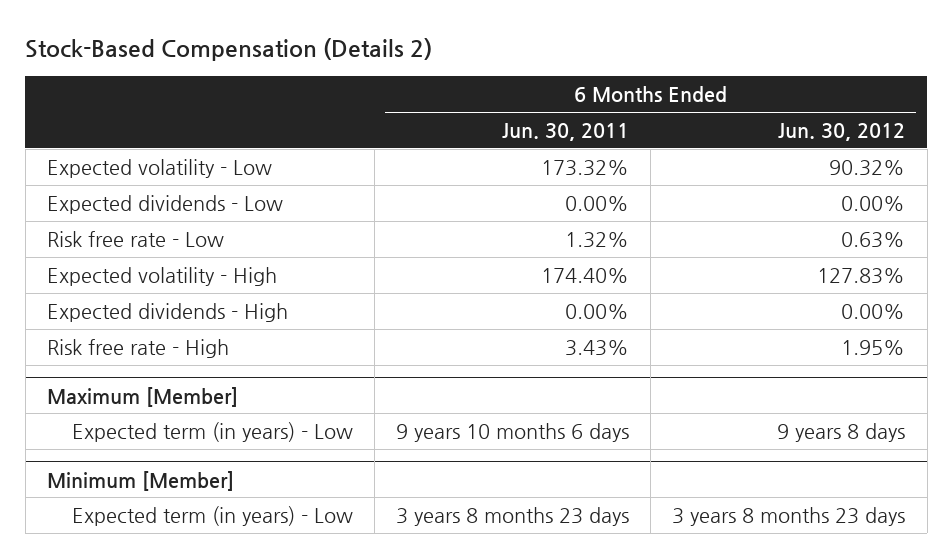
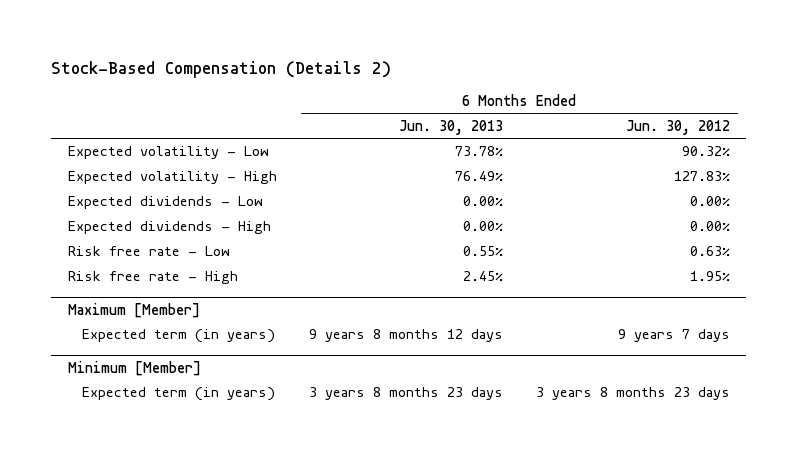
[502,122,630,141] Jun. 30, 2011 -> none
none -> [399,119,504,135] Jun. 30, 2013
[46,194,283,214] Expected dividends - Low -> [67,196,263,210] Expected dividends - Low
[46,230,224,247] Risk free rate - Low -> [67,246,230,257] Risk free rate - Low
[71,421,353,442] Expected term (in years) - Low -> [81,329,275,344] Expected term (in years)
[777,422,906,442] 9 years 8 days -> [617,329,730,343] 9 years 7 days
[71,505,353,526] Expected term (in years) - Low -> [81,387,275,402] Expected term (in years)

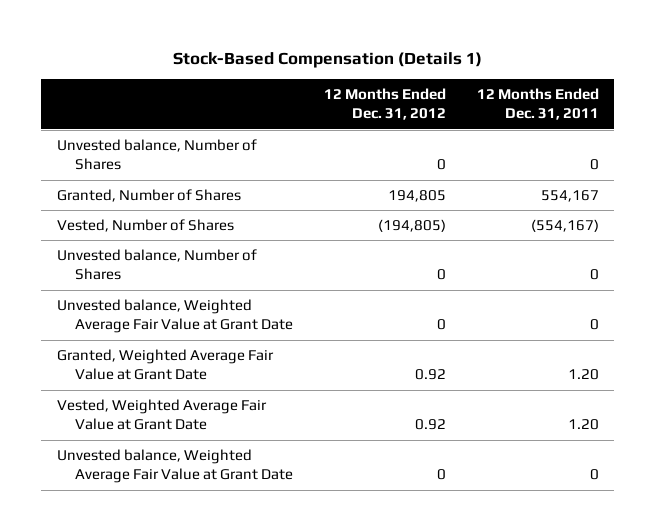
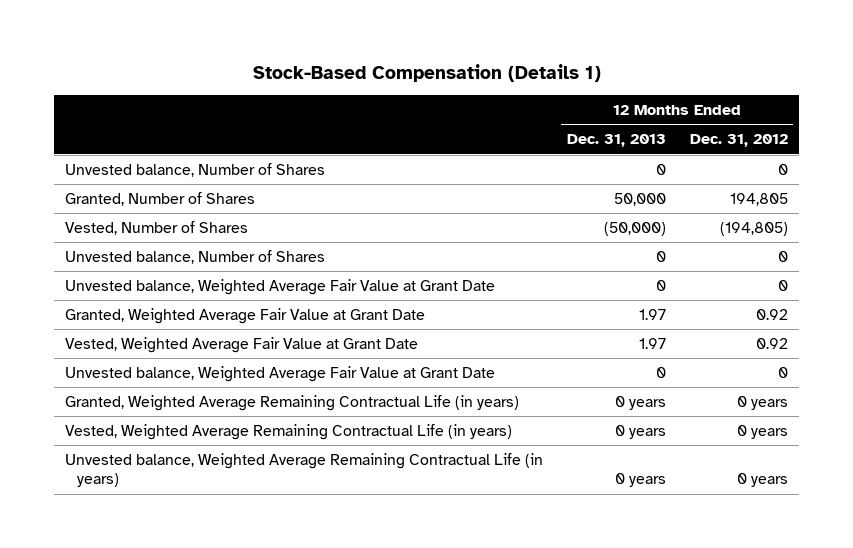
[476,88,599,121] 12 Months Ended Dec. 31, 2011 -> none
none -> [567,134,667,148] Dec. 31, 2013
none -> [65,395,520,412] Granted, Weighted Average Remaining Contractual Life (in years)
none -> [65,424,513,441] Vested, Weighted Average Remaining Contractual Life (in years)
none -> [65,453,544,488] Unvested balance, Weighted Average Remaining Contractual Life (in years)

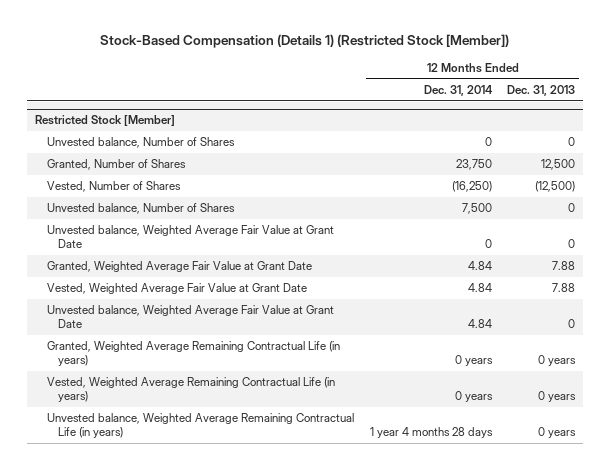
[252,63,601,82] Stock-Based Compensation (Details 1) -> [100,33,510,48] Stock-Based Compensation (Details 1) (Restricted Stock [Member])
[689,134,788,148] Dec. 31, 2012 -> none
none -> [423,84,493,96] Dec. 31, 2014
none -> [34,115,175,127] Restricted Stock [Member]
[614,193,667,207] 50,000 -> [541,159,576,171] 12,500
[604,222,667,237] (50,000) -> [535,181,576,193] (12,500)
[639,309,667,321] 1.97 -> [552,261,576,271] 7.88
[639,338,667,350] 1.97 -> [552,283,576,293] 7.88

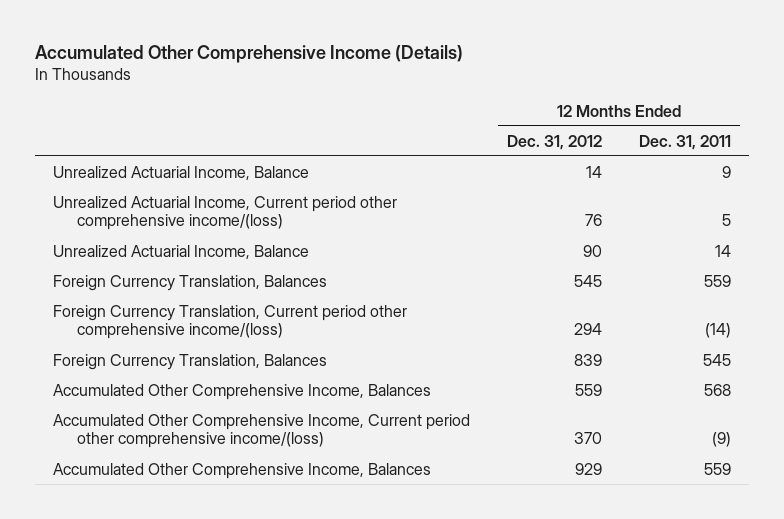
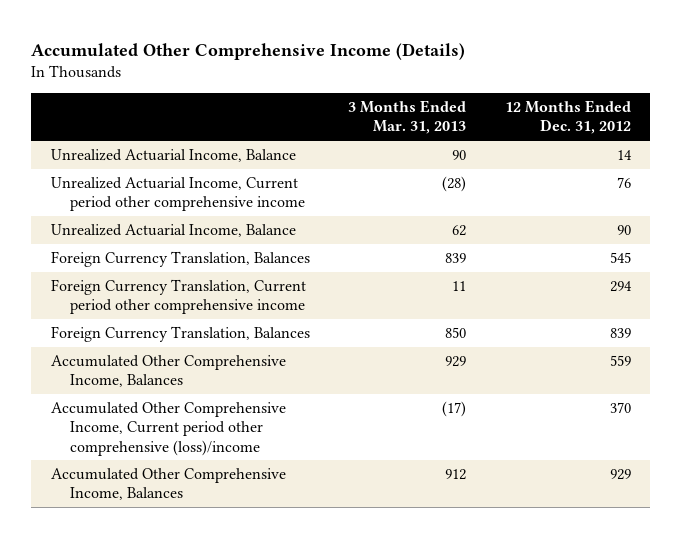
[638,134,731,150] Dec. 31, 2011 -> none
none -> [348,100,467,135] 3 Months Ended Mar. 31, 2013
[53,195,398,231] Unrealized Actuarial Income, Current period other comprehensive income/(loss) -> [50,177,305,212] Unrealized Actuarial Income, Current period other comprehensive income
[53,304,408,340] Foreign Currency Translation, Current period other comprehensive income/(loss) -> [50,279,306,315] Foreign Currency Translation, Current period other comprehensive income
[53,413,471,449] Accumulated Other Comprehensive Income, Current period other comprehensive income/(loss) -> [50,402,286,456] Accumulated Other Comprehensive Income, Current period other comprehensive (loss)/income

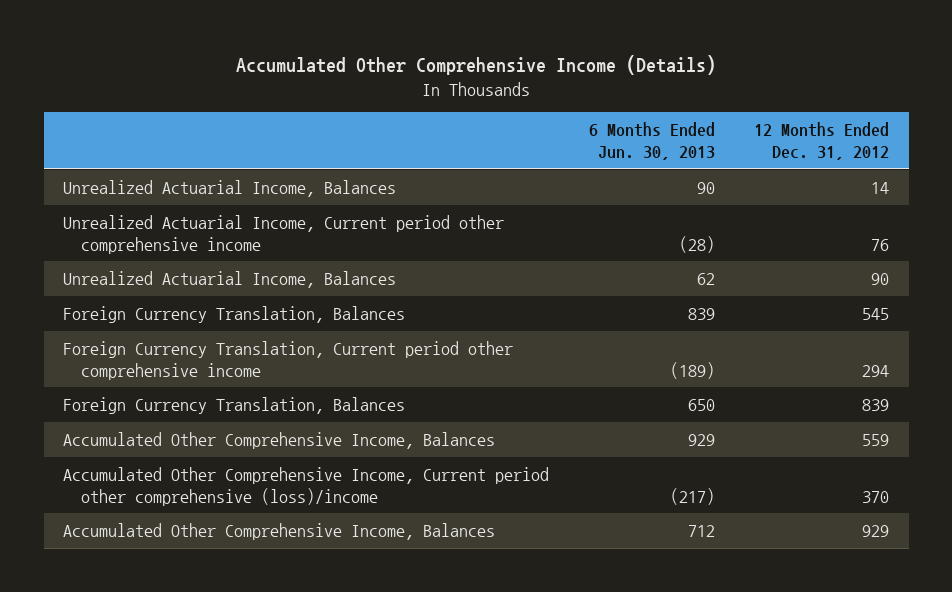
[348,100,467,135] 3 Months Ended Mar. 31, 2013 -> none
none -> [588,122,715,160] 6 Months Ended Jun. 30, 2013
[50,149,296,163] Unrealized Actuarial Income, Balance -> [63,180,397,198] Unrealized Actuarial Income, Balances
[50,224,296,238] Unrealized Actuarial Income, Balance -> [63,271,397,289] Unrealized Actuarial Income, Balances

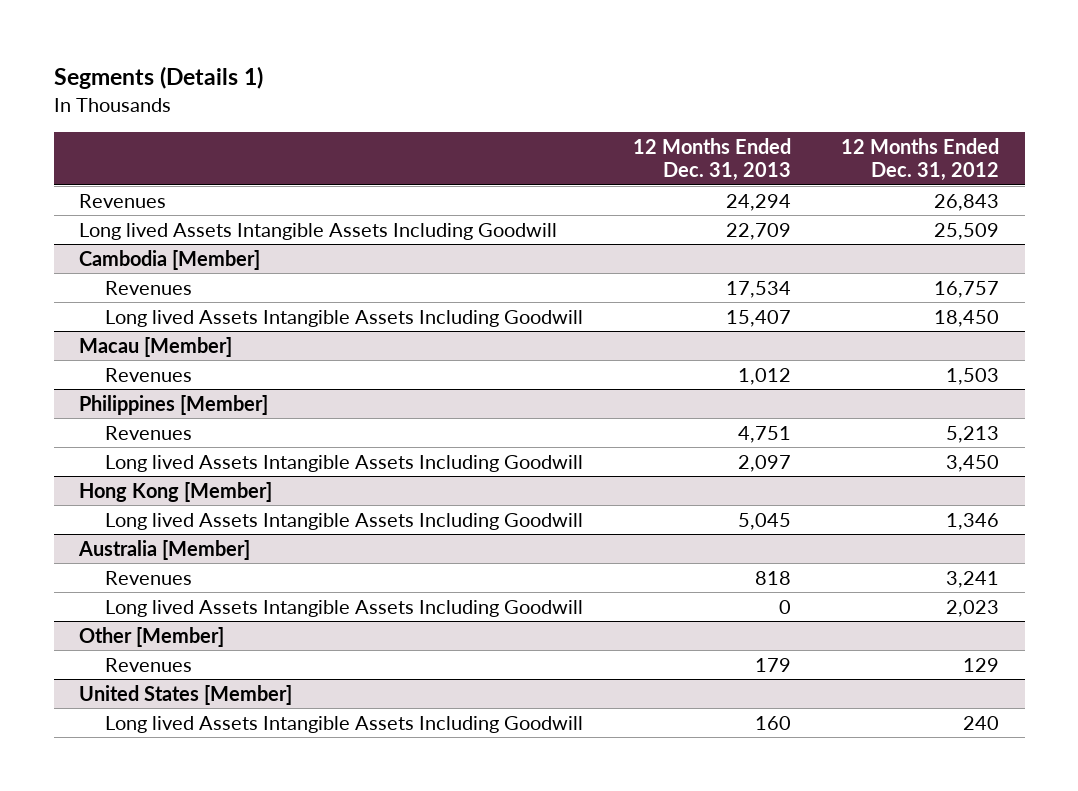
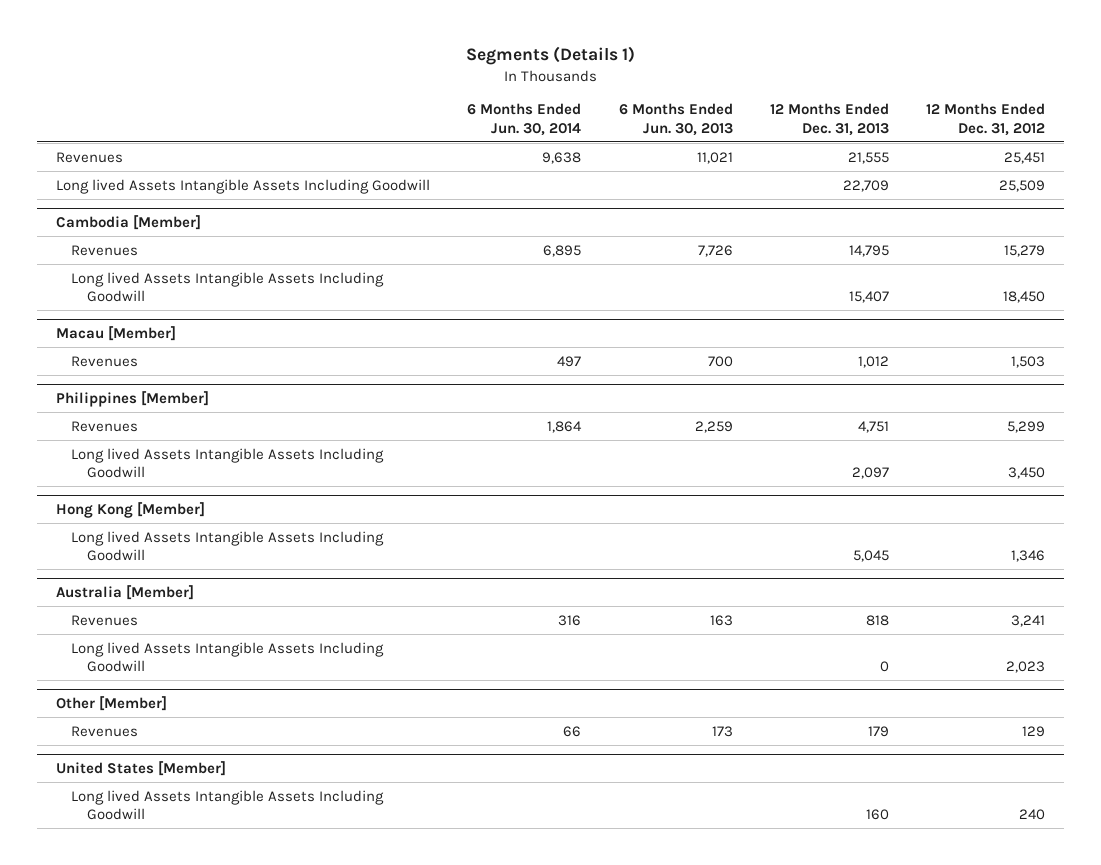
none -> [467,103,582,136] 6 Months Ended Jun. 30, 2014
none -> [618,103,733,136] 6 Months Ended Jun. 30, 2013
[725,193,791,211] 24,294 -> [847,151,889,164] 21,555
[934,193,1000,211] 26,843 -> [1004,151,1046,164] 25,451
[725,280,791,298] 17,534 -> [848,244,889,257] 14,795
[934,280,1000,298] 16,757 -> [1004,244,1046,257] 15,279
[946,425,1000,443] 5,213 -> [1007,420,1046,433] 5,299

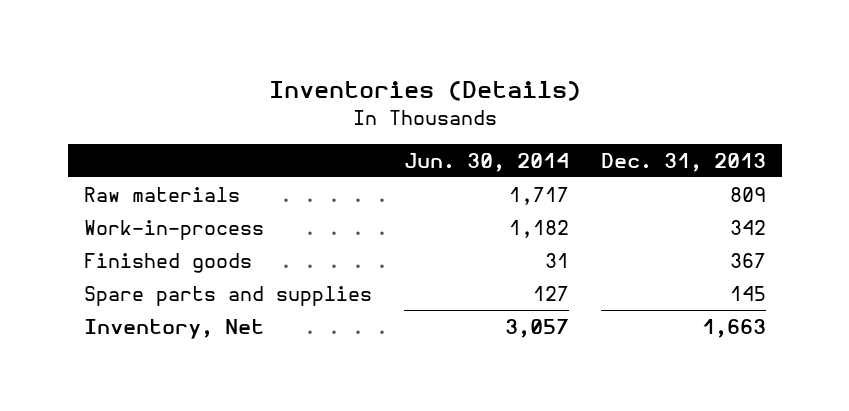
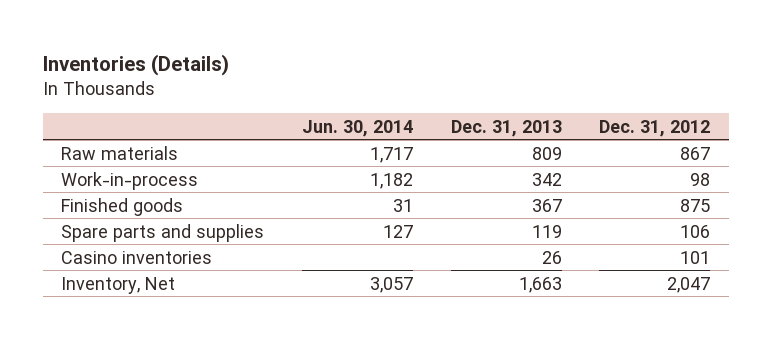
none -> [599,119,711,137] Dec. 31, 2012
[729,285,766,301] 145 -> [531,224,562,238] 119
none -> [61,250,213,264] Casino inventories

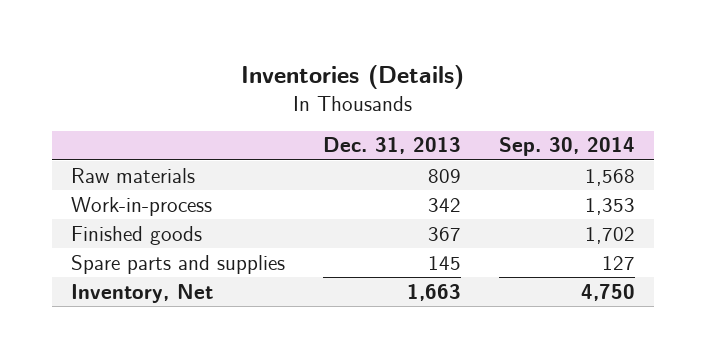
[301,119,413,137] Jun. 30, 2014 -> none
[599,119,711,137] Dec. 31, 2012 -> none
none -> [498,137,635,157] Sep. 30, 2014
[61,250,213,264] Casino inventories -> none
[531,224,562,238] 119 -> [427,255,461,270] 145

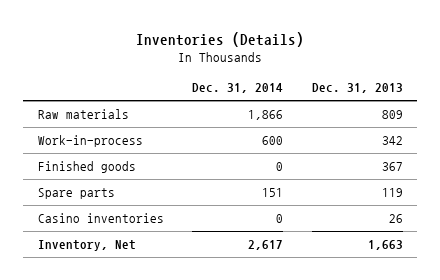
[498,137,635,157] Sep. 30, 2014 -> none
none -> [192,83,284,94] Dec. 31, 2014
[70,254,285,274] Spare parts and supplies -> [37,188,115,200] Spare parts
[427,255,461,270] 145 -> [381,188,403,198] 119
none -> [37,213,164,224] Casino inventories

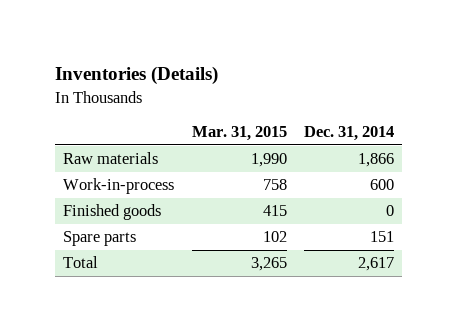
[311,83,403,94] Dec. 31, 2013 -> none
none -> [191,126,287,142] Mar. 31, 2015
[37,213,164,224] Casino inventories -> none
[37,240,136,252] Inventory, Net -> [63,256,99,269] Total

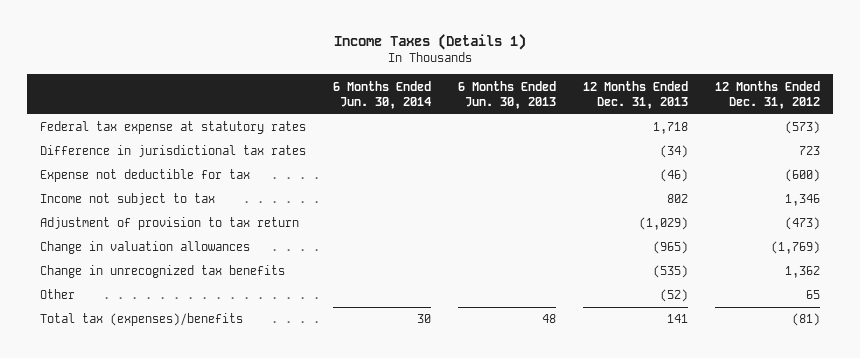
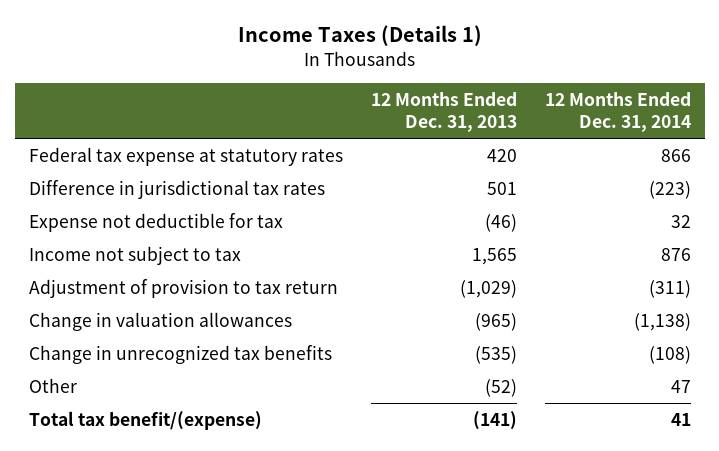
[333,80,432,110] 6 Months Ended Jun. 30, 2014 -> none
[458,80,557,110] 6 Months Ended Jun. 30, 2013 -> none
[714,80,820,110] 12 Months Ended Dec. 31, 2012 -> none
none -> [544,91,691,133] 12 Months Ended Dec. 31, 2014
[653,122,689,135] 1,718 -> [486,148,517,162] 420
[660,145,689,159] (34) -> [486,181,517,195] 501
[667,194,689,204] 802 -> [471,247,517,265] 1,565
[40,313,244,327] Total tax (expenses)/benefits -> [28,410,262,430] Total tax benefit/(expense)
[667,314,689,324] 141 -> [472,410,517,430] (141)

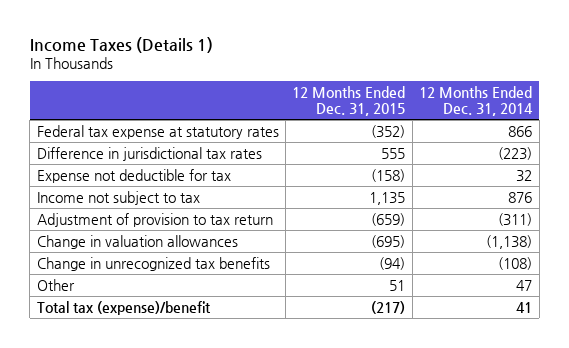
[370,91,517,133] 12 Months Ended Dec. 31, 2013 -> none
none -> [292,86,406,116] 12 Months Ended Dec. 31, 2015
[28,410,262,430] Total tax benefit/(expense) -> [36,300,211,315] Total tax (expense)/benefit

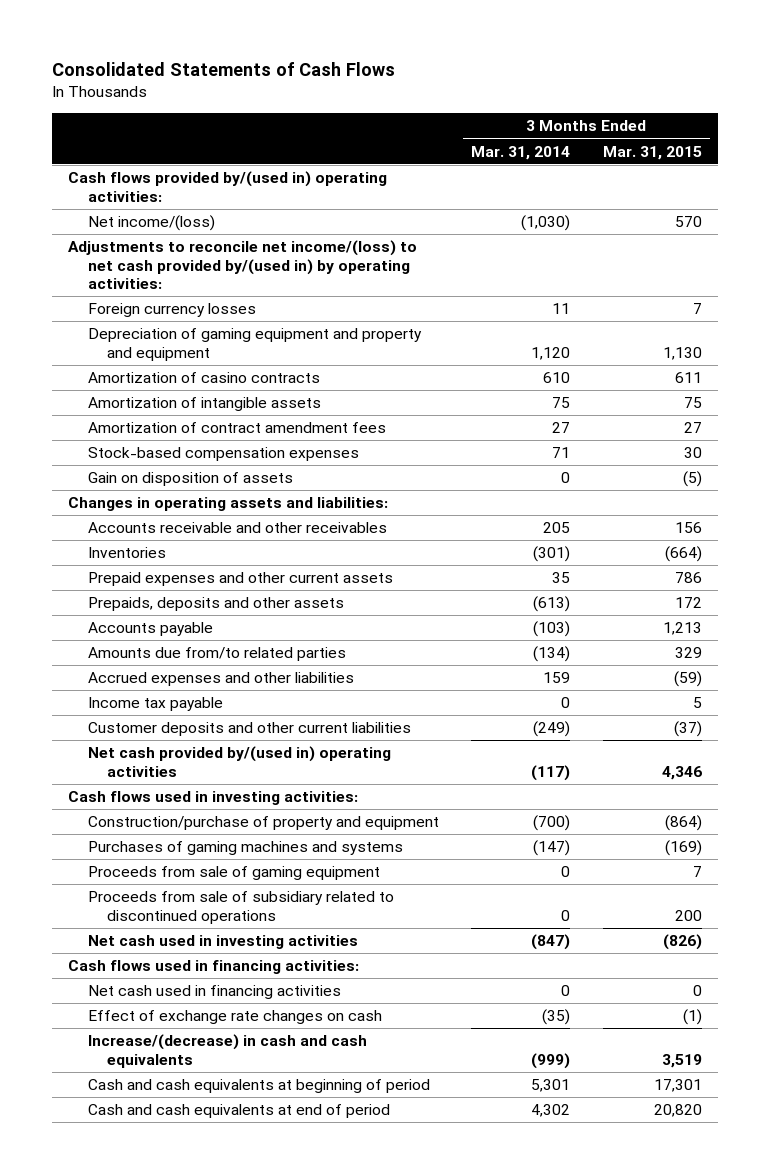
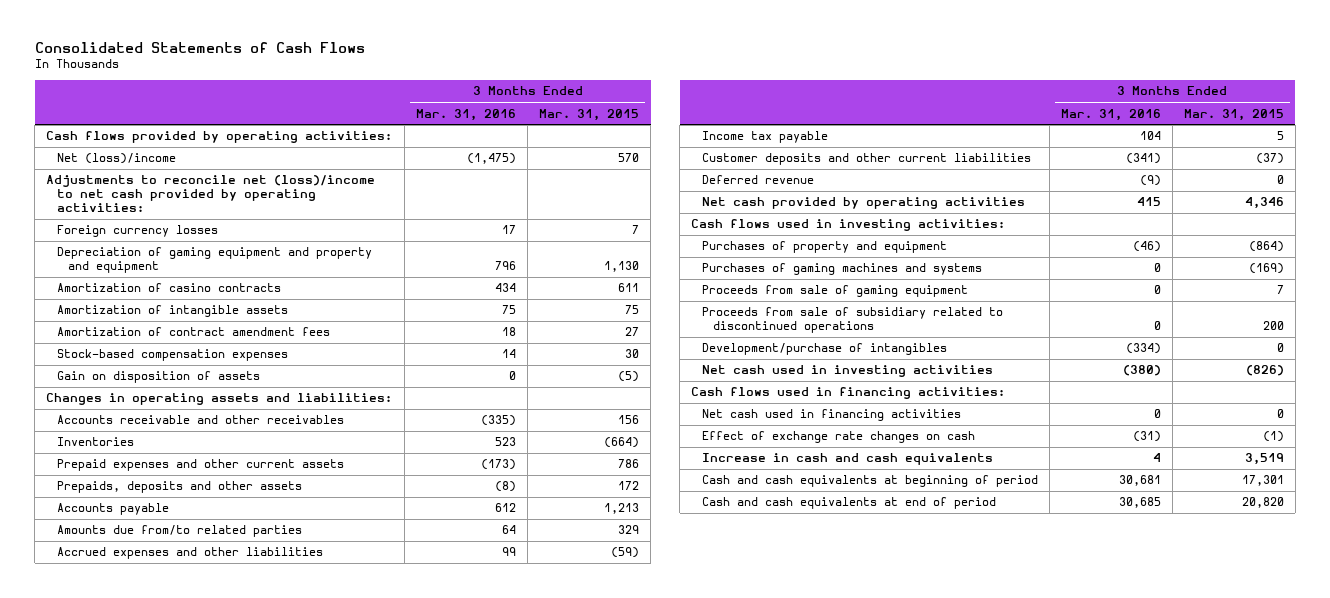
[471,145,571,160] Mar. 31, 2014 -> none
none -> [416,108,517,121] Mar. 31, 2016
[68,171,388,202] Cash flows provided by/(used in) operating activities: -> [46,131,393,144] Cash flows provided by operating activities:
[87,215,215,232] Net income/(loss) -> [57,153,177,165] Net (loss)/income
[68,240,418,289] Adjustments to reconcile net income/(loss) to net cash provided by/(used in) by operating activities: -> [46,175,376,213] Adjustments to reconcile net (loss)/income to net cash provided by operating activities:
none -> [701,175,814,185] Deferred revenue
[87,746,391,777] Net cash provided by/(used in) operating activities -> [701,197,1025,210] Net cash provided by operating activities
[87,816,439,831] Construction/purchase of property and equipment -> [701,241,947,254] Purchases of property and equipment
none -> [701,343,947,356] Development/purchase of intangibles
[87,1034,367,1068] Increase/(decrease) in cash and cash equivalents -> [701,453,993,466] Increase in cash and cash equivalents

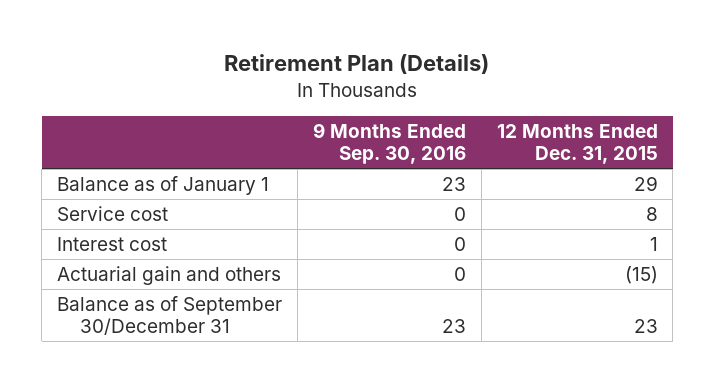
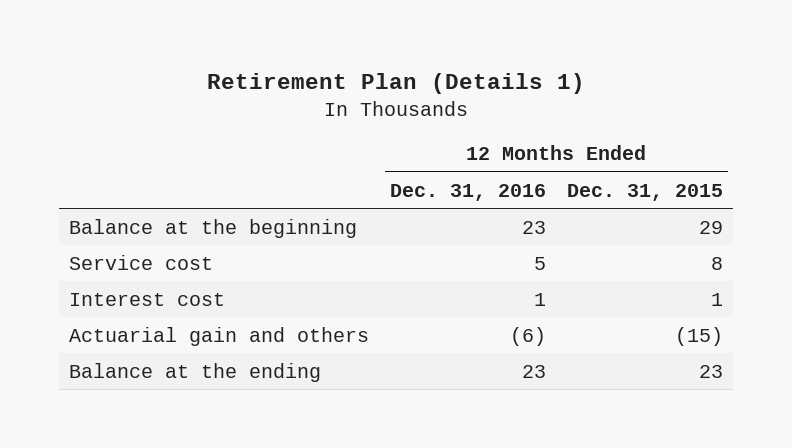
[224,54,490,75] Retirement Plan (Details) -> [206,73,585,95] Retirement Plan (Details 1)
[312,123,466,165] 9 Months Ended Sep. 30, 2016 -> none
none -> [389,183,546,201] Dec. 31, 2016
[56,175,269,195] Balance as of January 1 -> [68,218,357,238] Balance at the beginning
[56,295,282,335] Balance as of September 30/December 31 -> [68,362,321,382] Balance at the ending

